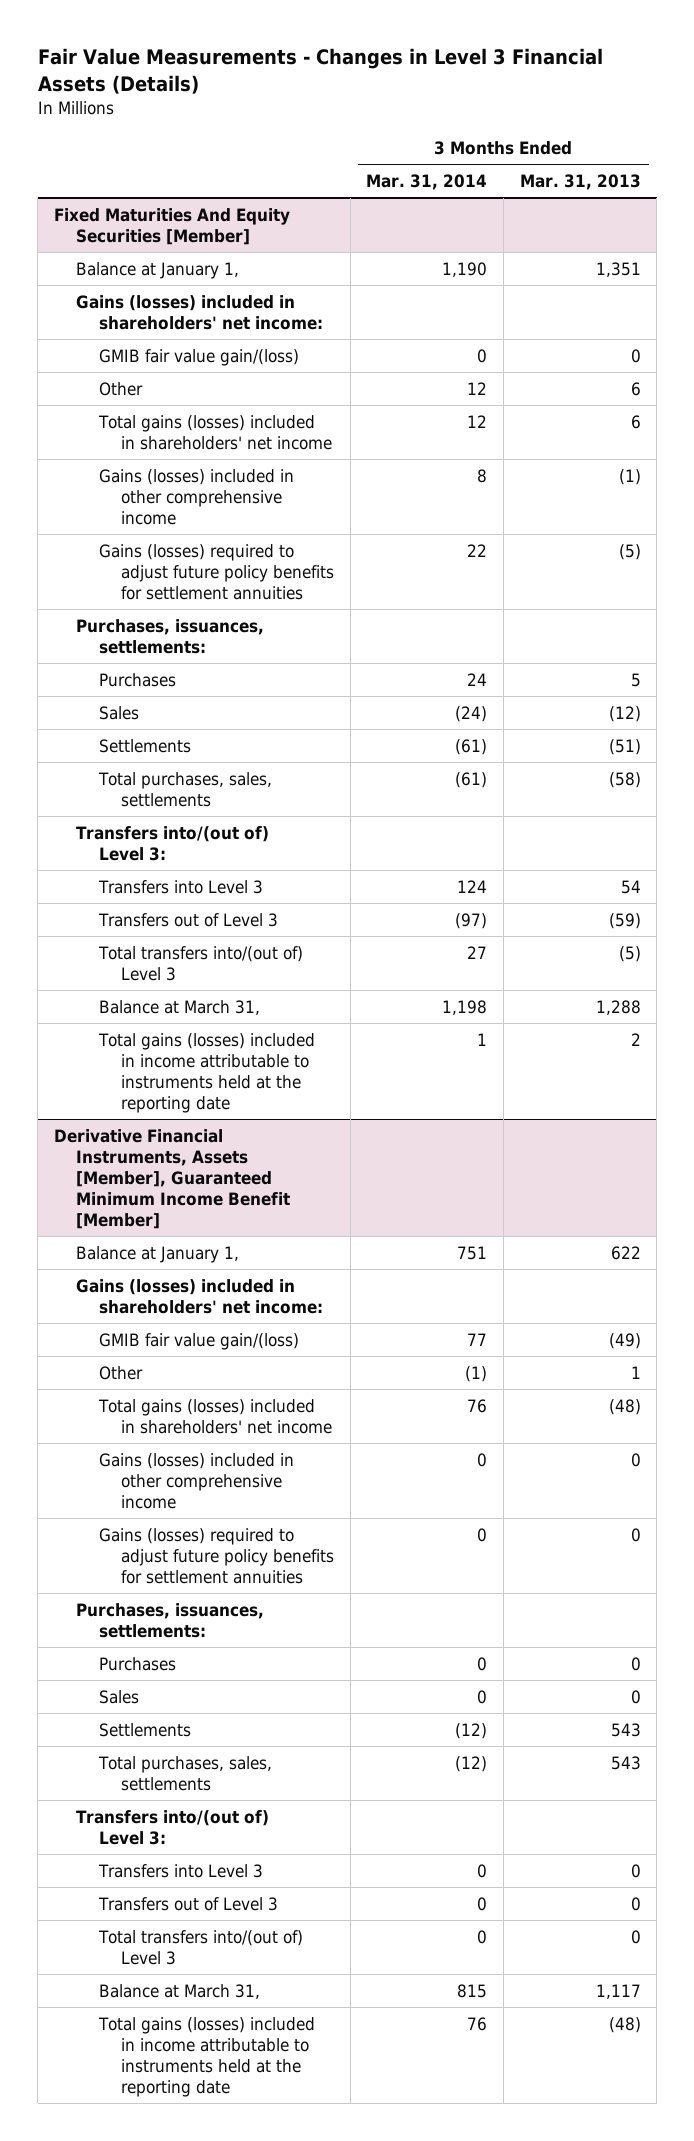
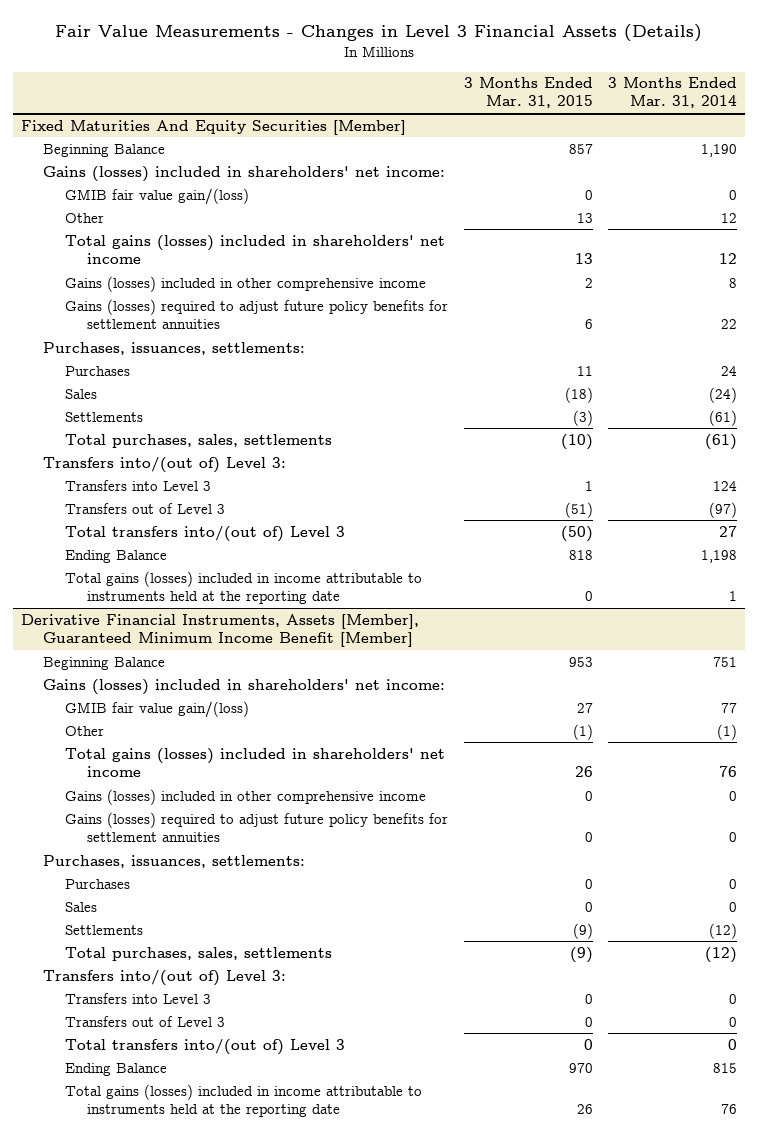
[519,174,641,191] Mar. 31, 2013 -> none
none -> [463,77,593,109] 3 Months Ended Mar. 31, 2015
[76,261,240,279] Balance at January 1, -> [43,143,166,157] Beginning Balance
[98,999,260,1015] Balance at March 31, -> [64,549,167,563] Ending Balance
[76,1245,240,1263] Balance at January 1, -> [43,656,166,670] Beginning Balance
[98,1983,260,1999] Balance at March 31, -> [64,1062,167,1076] Ending Balance

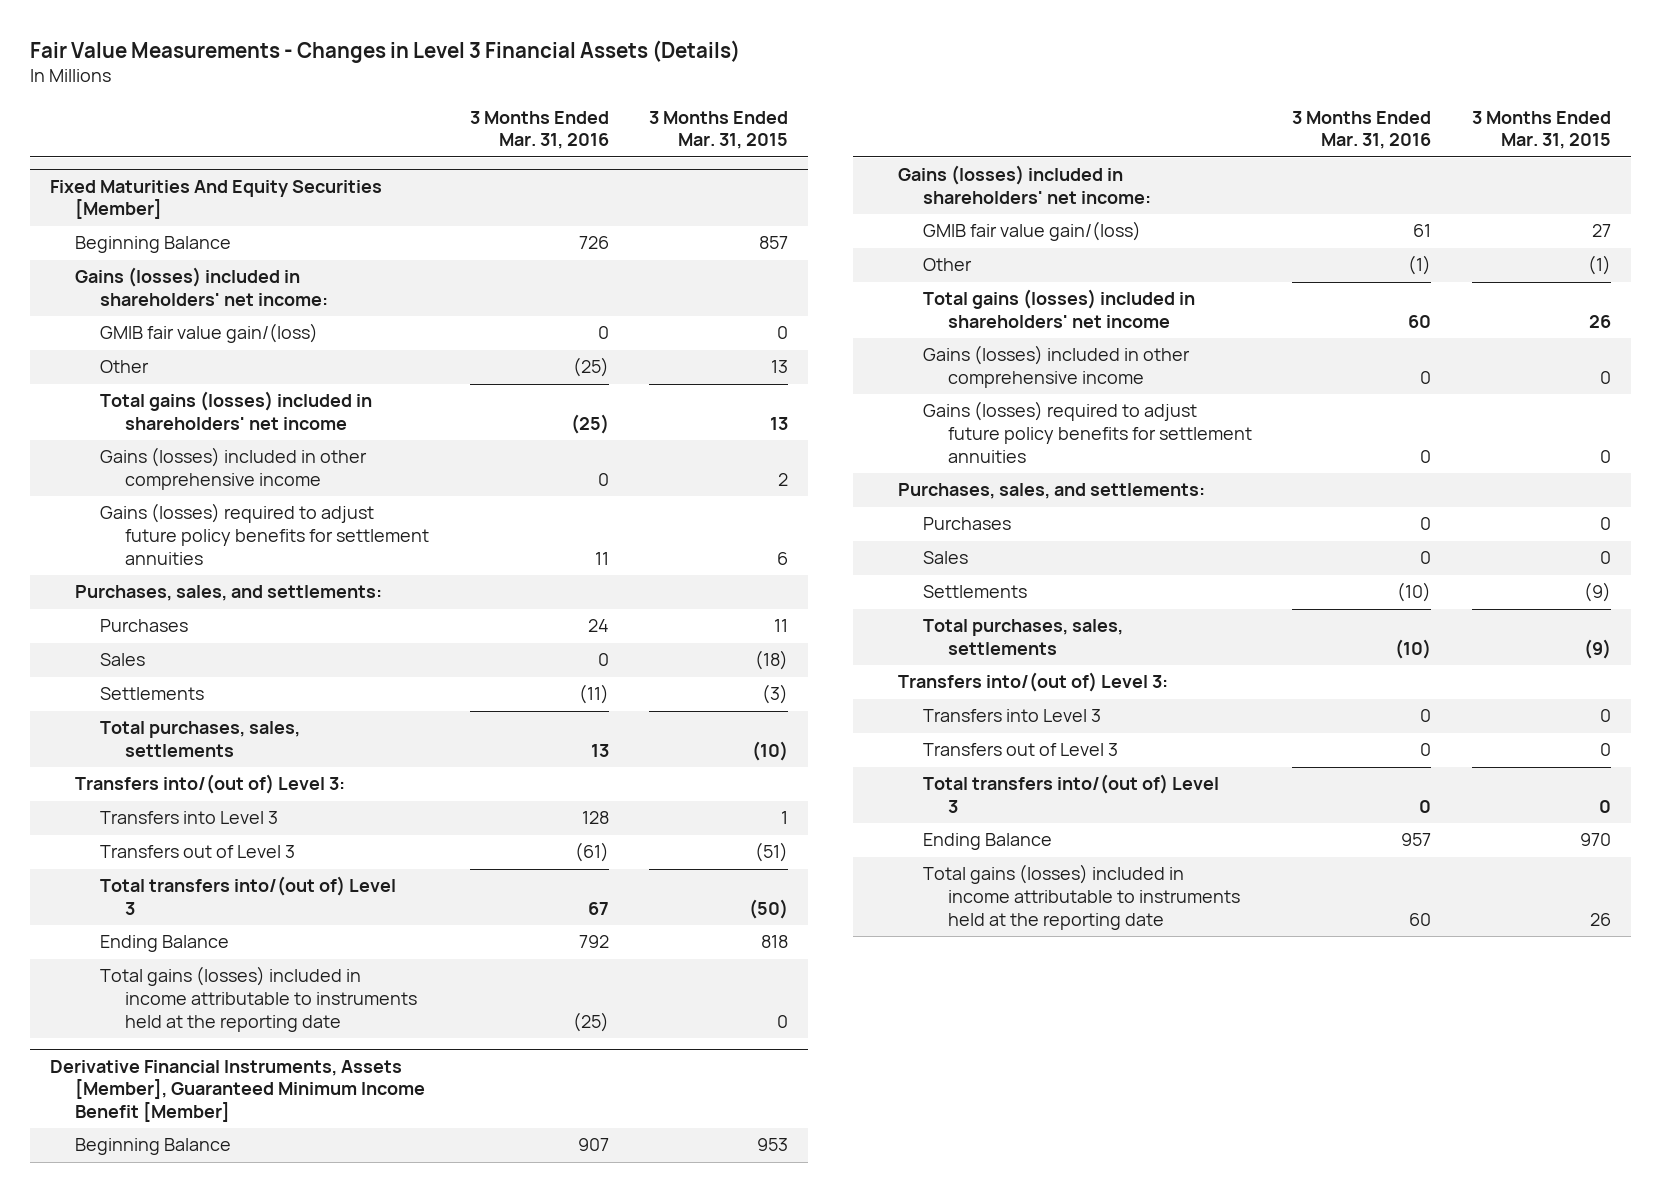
[608,77,738,109] 3 Months Ended Mar. 31, 2014 -> none
none -> [469,110,609,150] 3 Months Ended Mar. 31, 2016
[43,341,306,355] Purchases, issuances, settlements: -> [75,585,383,602] Purchases, sales, and settlements:
[43,854,306,868] Purchases, issuances, settlements: -> [898,483,1206,500] Purchases, sales, and settlements:

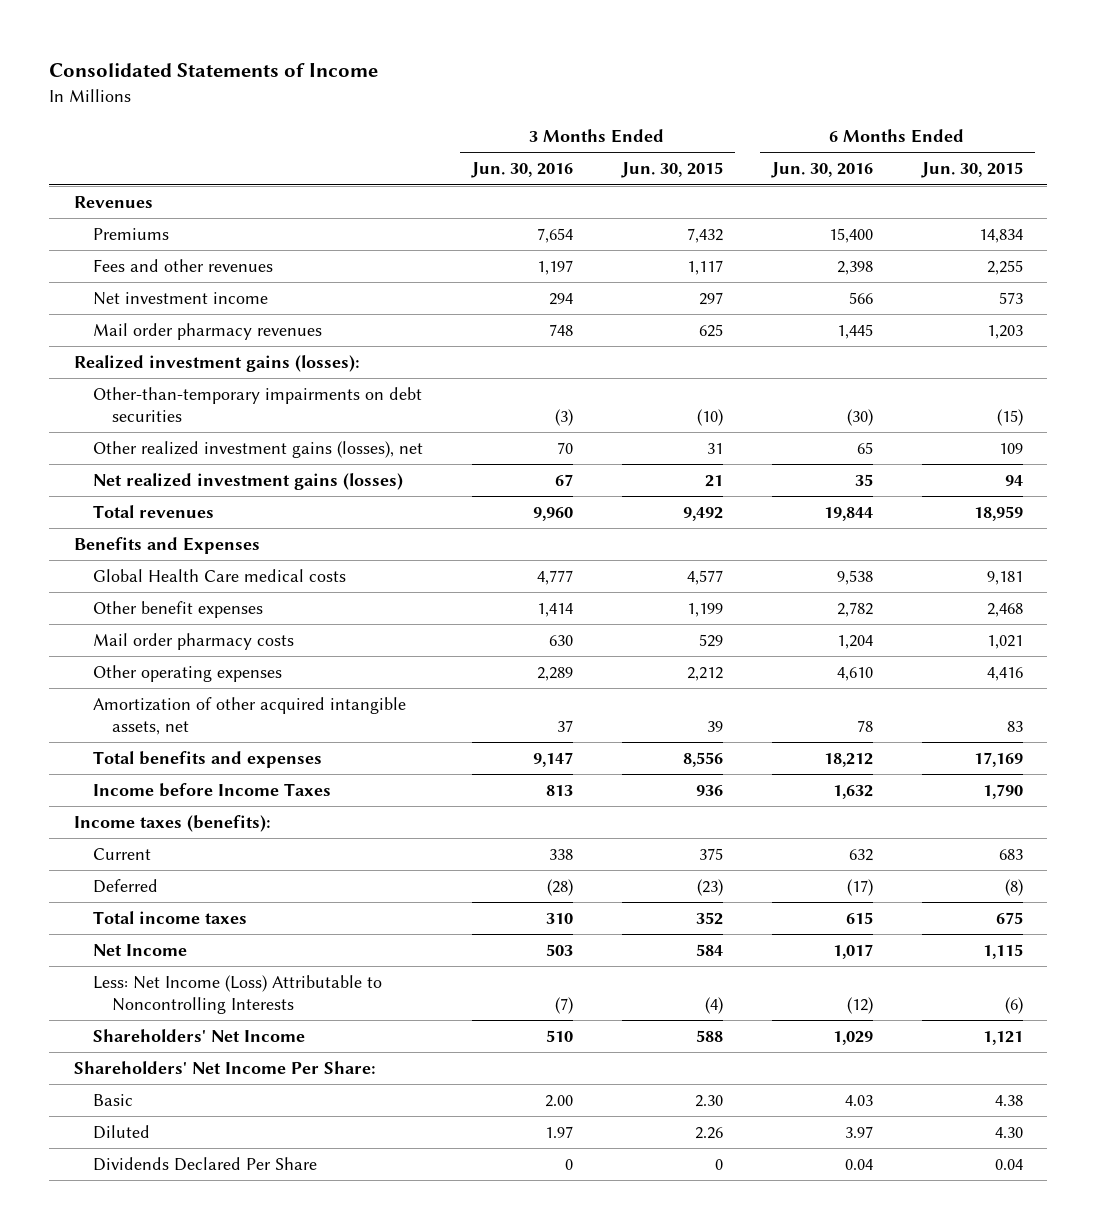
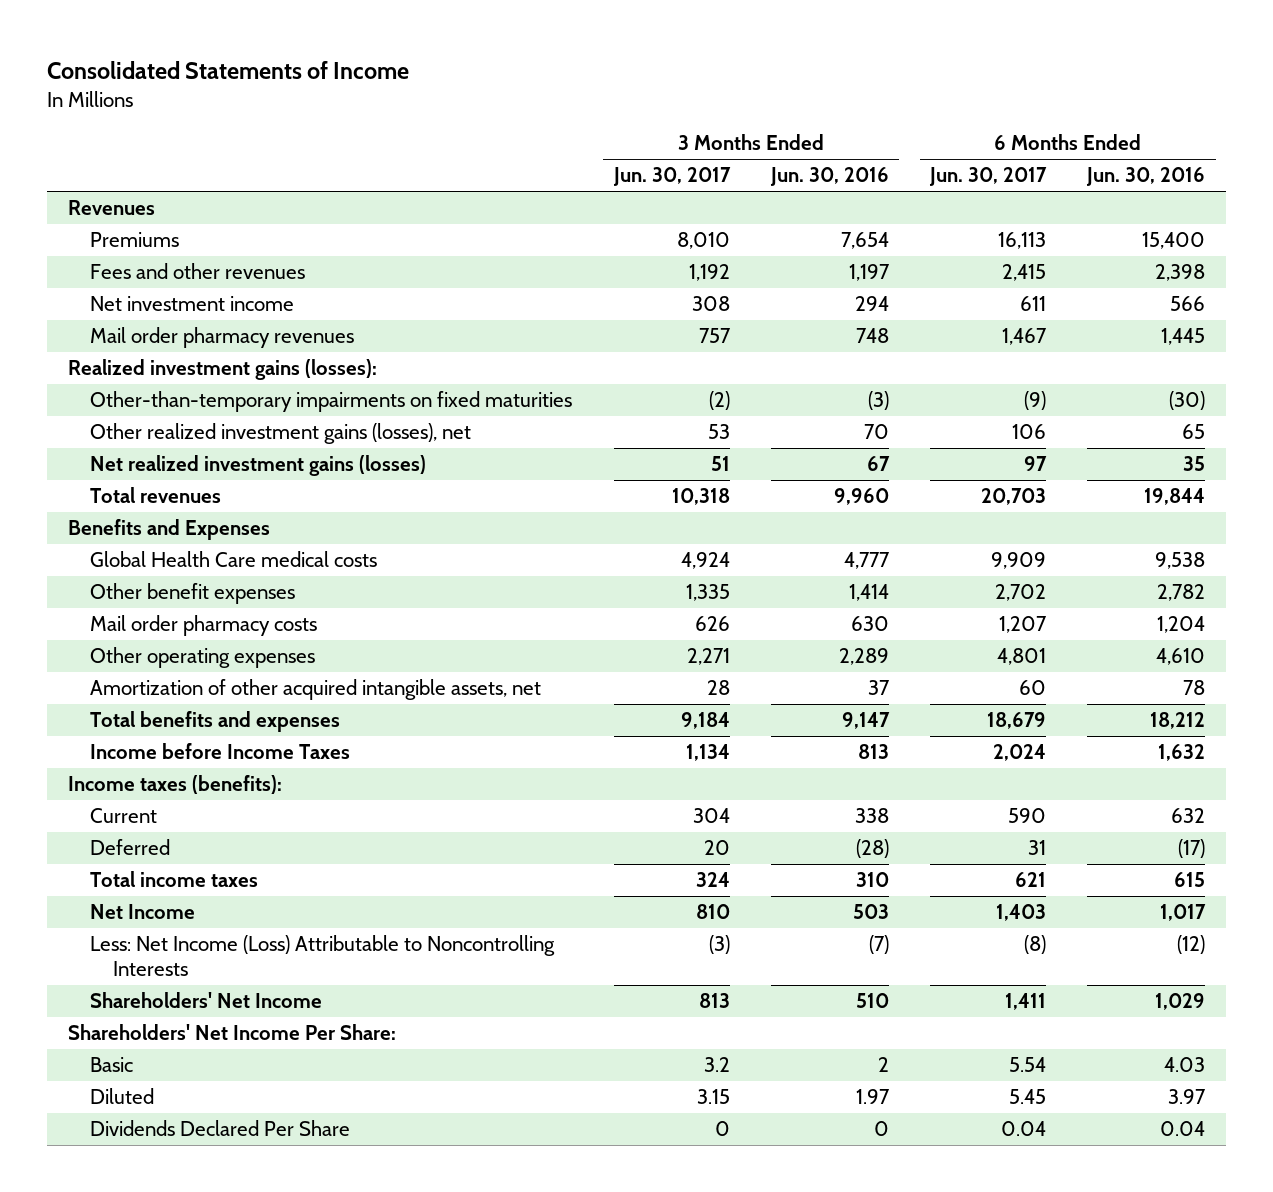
[620,162,723,179] Jun. 30, 2015 -> none
[920,162,1023,179] Jun. 30, 2015 -> none
none -> [612,167,731,187] Jun. 30, 2017
none -> [929,167,1048,187] Jun. 30, 2017
[92,387,422,422] Other-than-temporary impairments on debt securities -> [90,391,573,413] Other-than-temporary impairments on fixed maturities
[544,1095,573,1108] 2.00 -> [877,1057,889,1073] 2

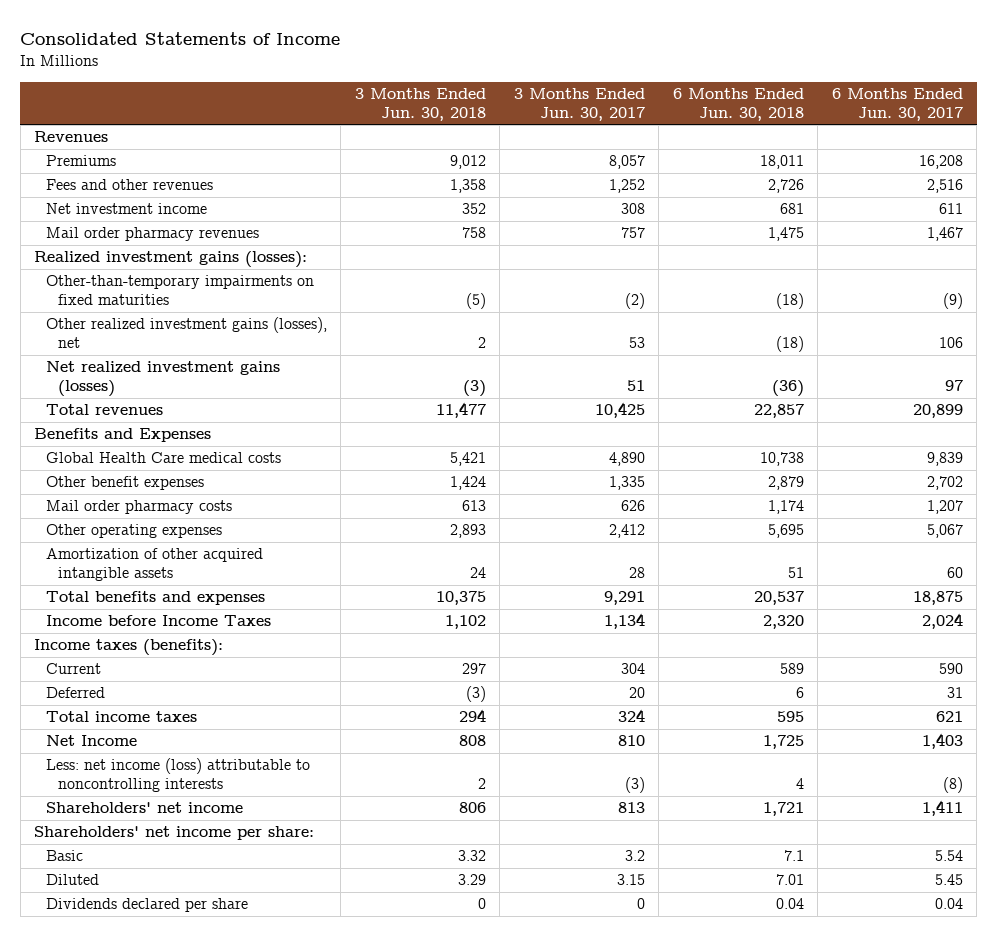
[769,167,889,187] Jun. 30, 2016 -> none
[1086,167,1206,187] Jun. 30, 2016 -> none
none -> [354,88,486,122] 3 Months Ended Jun. 30, 2018
none -> [672,88,804,122] 6 Months Ended Jun. 30, 2018
[676,232,730,250] 8,010 -> [608,155,645,170] 8,057
[998,232,1047,250] 16,113 -> [918,155,963,170] 16,208
[688,264,730,282] 1,192 -> [608,179,645,194] 1,252
[1002,264,1047,282] 2,415 -> [926,179,963,194] 2,516
[671,488,730,506] 10,318 -> [594,402,645,419] 10,425
[981,488,1047,506] 20,703 -> [912,404,963,419] 20,899
[680,552,730,570] 4,924 -> [608,452,645,467] 4,890
[991,552,1047,570] 9,909 -> [926,452,963,467] 9,839
[686,648,730,666] 2,271 -> [608,524,645,539] 2,412
[997,648,1047,666] 4,801 -> [926,524,963,539] 5,067
[90,679,542,701] Amortization of other acquired intangible assets, net -> [45,548,263,582] Amortization of other acquired intangible assets
[680,712,730,730] 9,184 -> [603,591,645,606] 9,291
[987,712,1047,730] 18,679 -> [912,591,963,606] 18,875
[90,935,556,977] Less: Net Income (Loss) Attributable to Noncontrolling Interests -> [45,758,310,793] Less: net income (loss) attributable to noncontrolling interests
[90,992,323,1009] Shareholders' Net Income -> [45,802,243,814] Shareholders' net income
[67,1024,396,1041] Shareholders' Net Income Per Share: -> [34,826,315,841] Shareholders' net income per share:
[90,1120,351,1137] Dividends Declared Per Share -> [45,898,248,913] Dividends declared per share

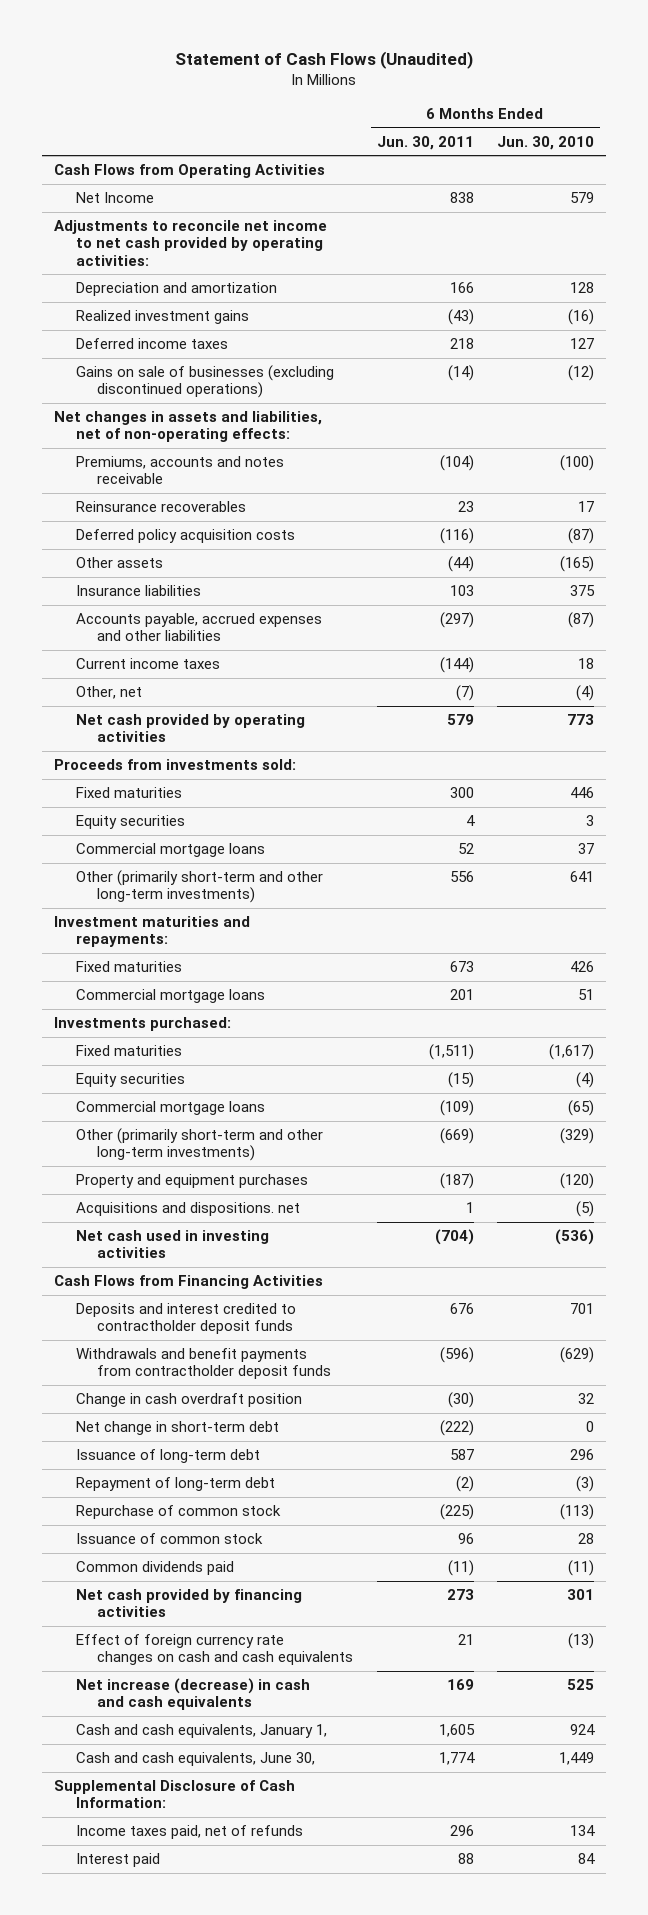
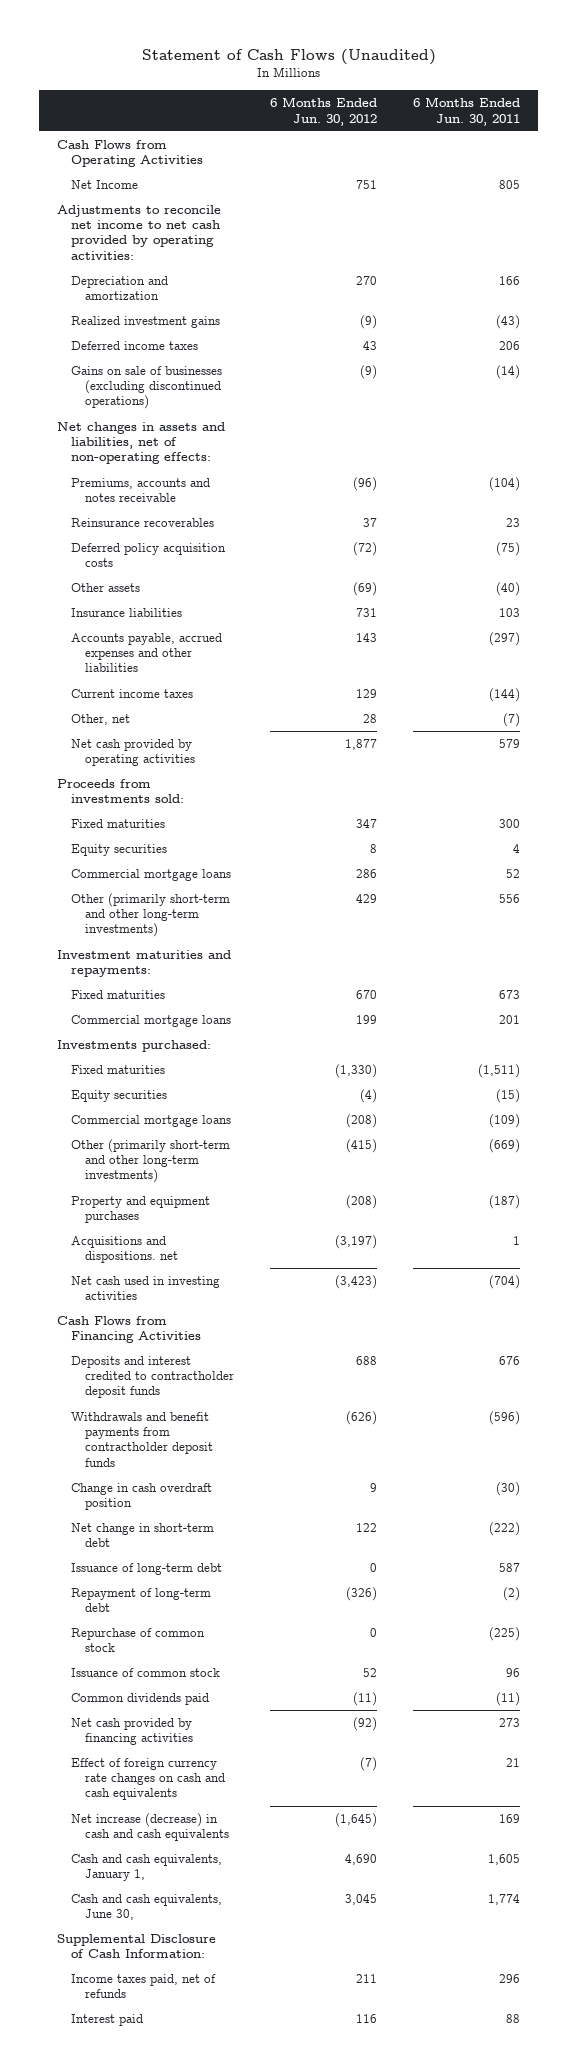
[496,135,594,150] Jun. 30, 2010 -> none
none -> [270,97,378,126] 6 Months Ended Jun. 30, 2012
[449,192,474,204] 838 -> [498,180,520,190] 805
[449,338,474,350] 218 -> [498,341,520,351] 206
[439,528,474,545] (116) -> [495,542,520,557] (75)
[447,556,474,573] (44) -> [495,582,520,597] (40)

